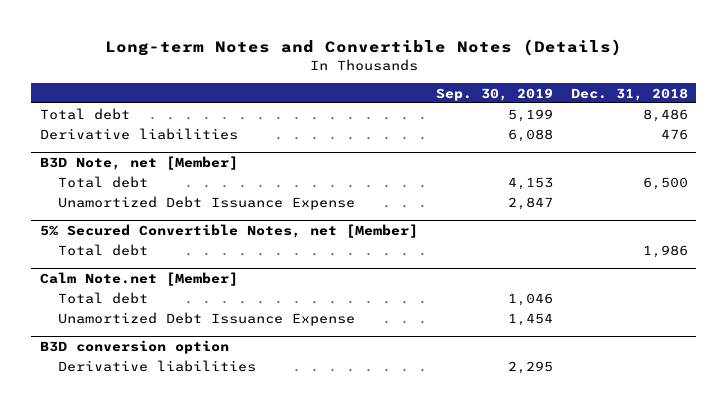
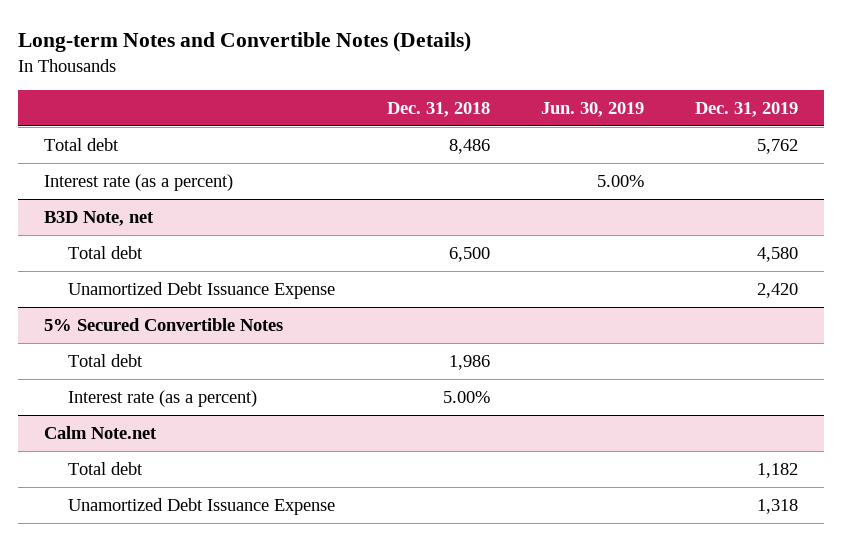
[435,87,553,101] Sep. 30, 2019 -> none
none -> [540,102,644,118] Jun. 30, 2019
none -> [695,102,799,118] Dec. 31, 2019
[40,127,239,140] Derivative liabilities -> none
none -> [43,173,233,191] Interest rate (as a percent)
[40,155,239,170] B3D Note, net [Member] -> [43,210,154,226] B3D Note, net
[40,223,419,238] 5% Secured Convertible Notes, net [Member] -> [43,317,283,331] 5% Secured Convertible Notes
none -> [68,389,258,407] Interest rate (as a percent)
[40,271,239,286] Calm Note.net [Member] -> [43,425,157,439] Calm Note.net
[40,339,230,354] B3D conversion option -> none
[58,359,257,372] Derivative liabilities -> none

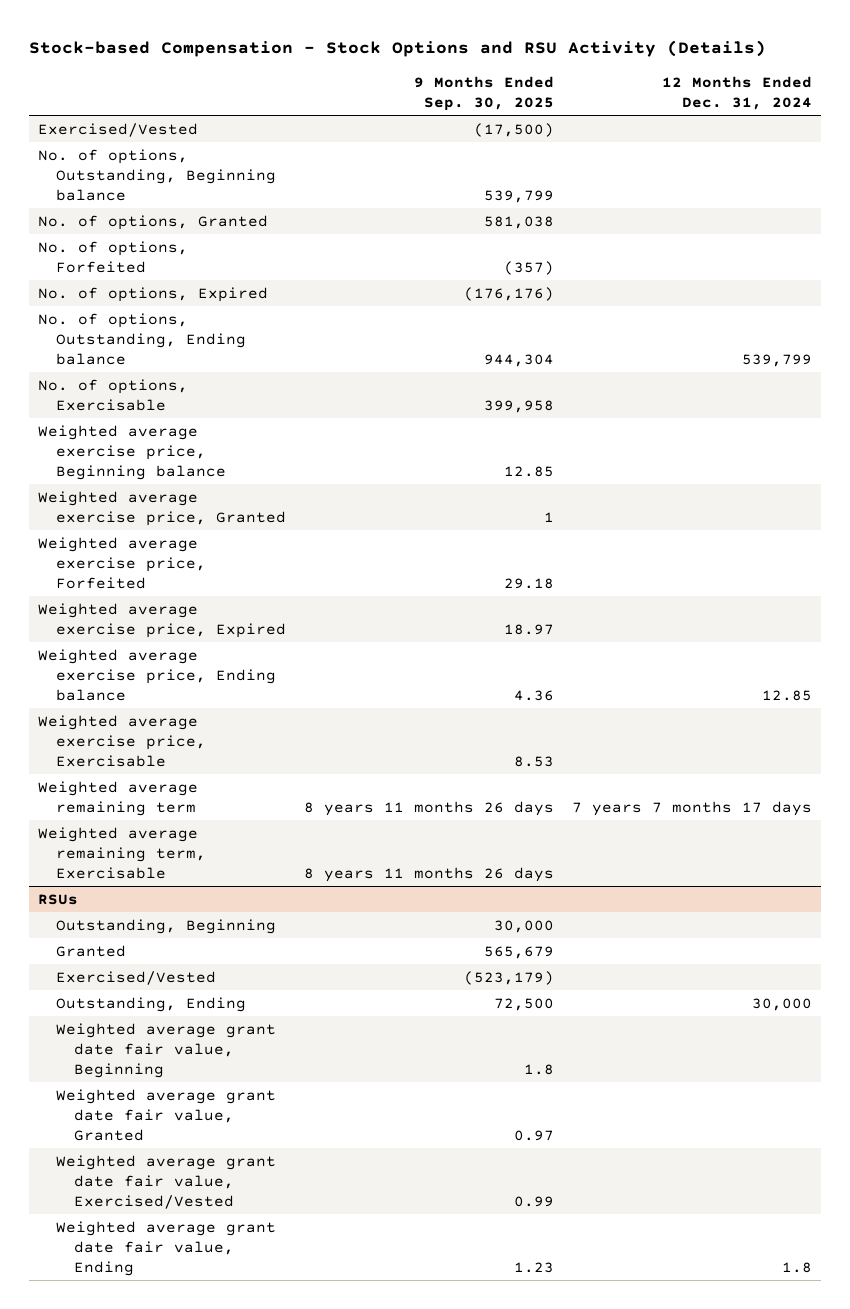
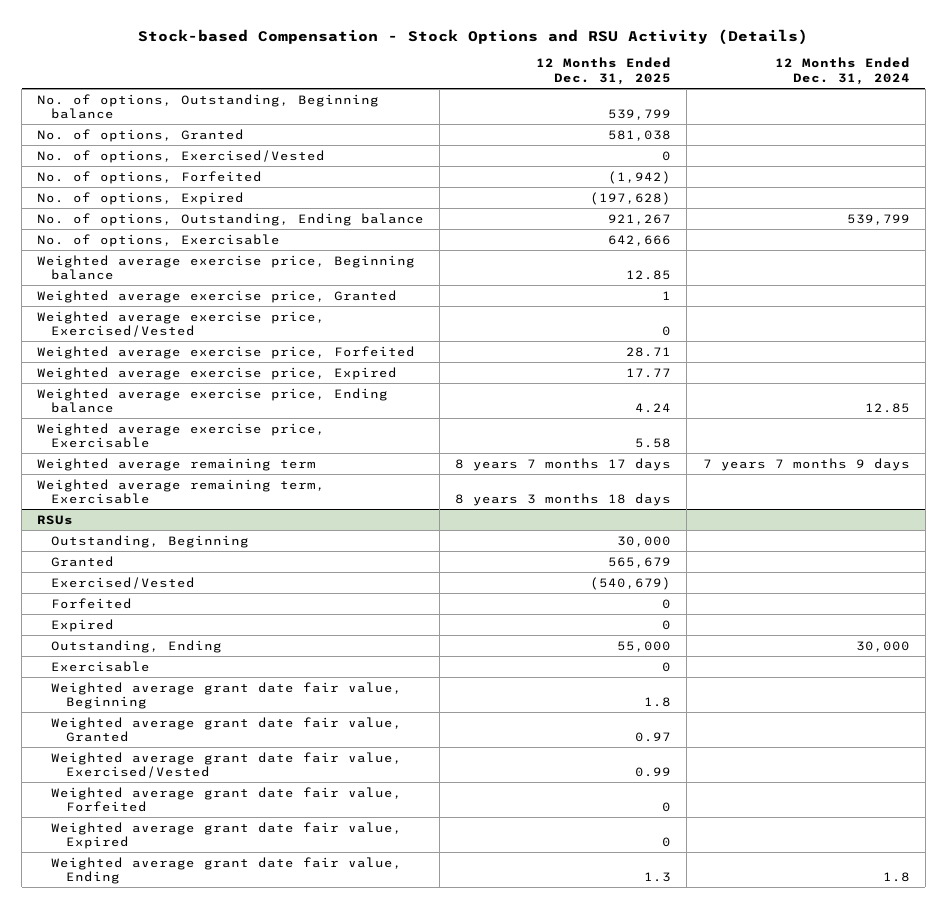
[414,75,555,112] 9 Months Ended Sep. 30, 2025 -> none
none -> [536,57,672,85] 12 Months Ended Dec. 31, 2025
[37,122,198,137] Exercised/Vested -> none
none -> [37,149,326,163] No. of options, Exercised/Vested
none -> [37,310,326,338] Weighted average exercise price, Exercised/Vested
[572,800,813,816] 7 years 7 months 17 days -> [702,457,910,471] 7 years 7 months 9 days
none -> [51,597,133,609] Forfeited
none -> [51,618,115,632] Expired
none -> [51,660,151,672] Exercisable
none -> [51,786,403,813] Weighted average grant date fair value, Forfeited
none -> [51,821,403,850] Weighted average grant date fair value, Expired

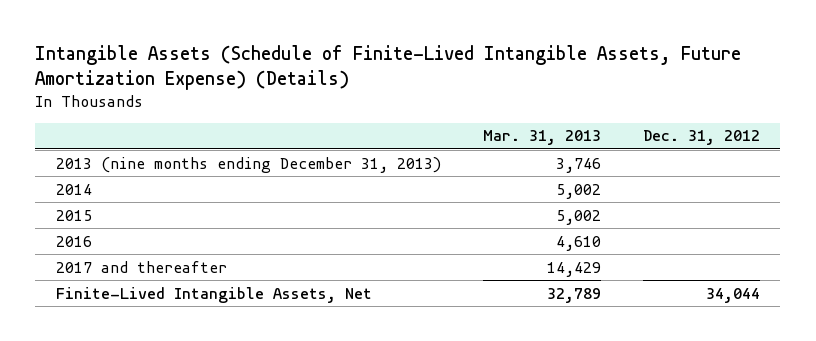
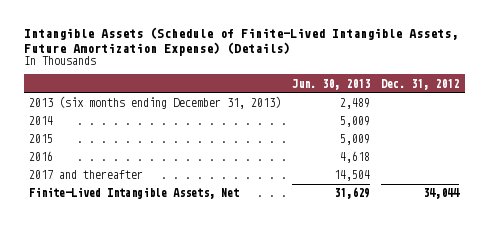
[482,130,601,146] Mar. 31, 2013 -> none
none -> [292,78,371,90] Jun. 30, 2013
[56,156,442,173] 2013 (nine months ending December 31, 2013) -> [29,96,282,110] 2013 (six months ending December 31, 2013)

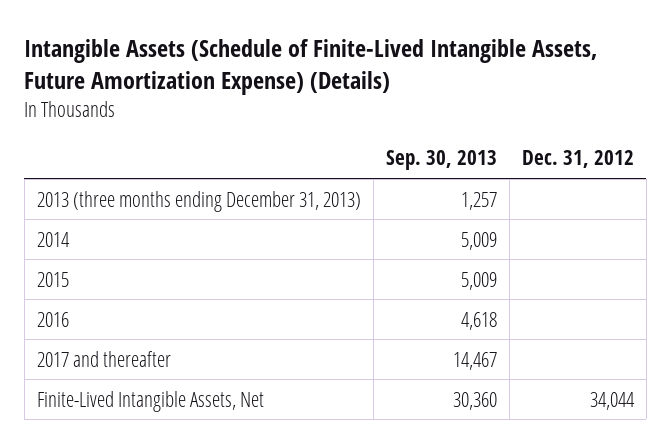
[292,78,371,90] Jun. 30, 2013 -> none
none -> [385,150,497,171] Sep. 30, 2013
[29,96,282,110] 2013 (six months ending December 31, 2013) -> [36,190,361,212] 2013 (three months ending December 31, 2013)

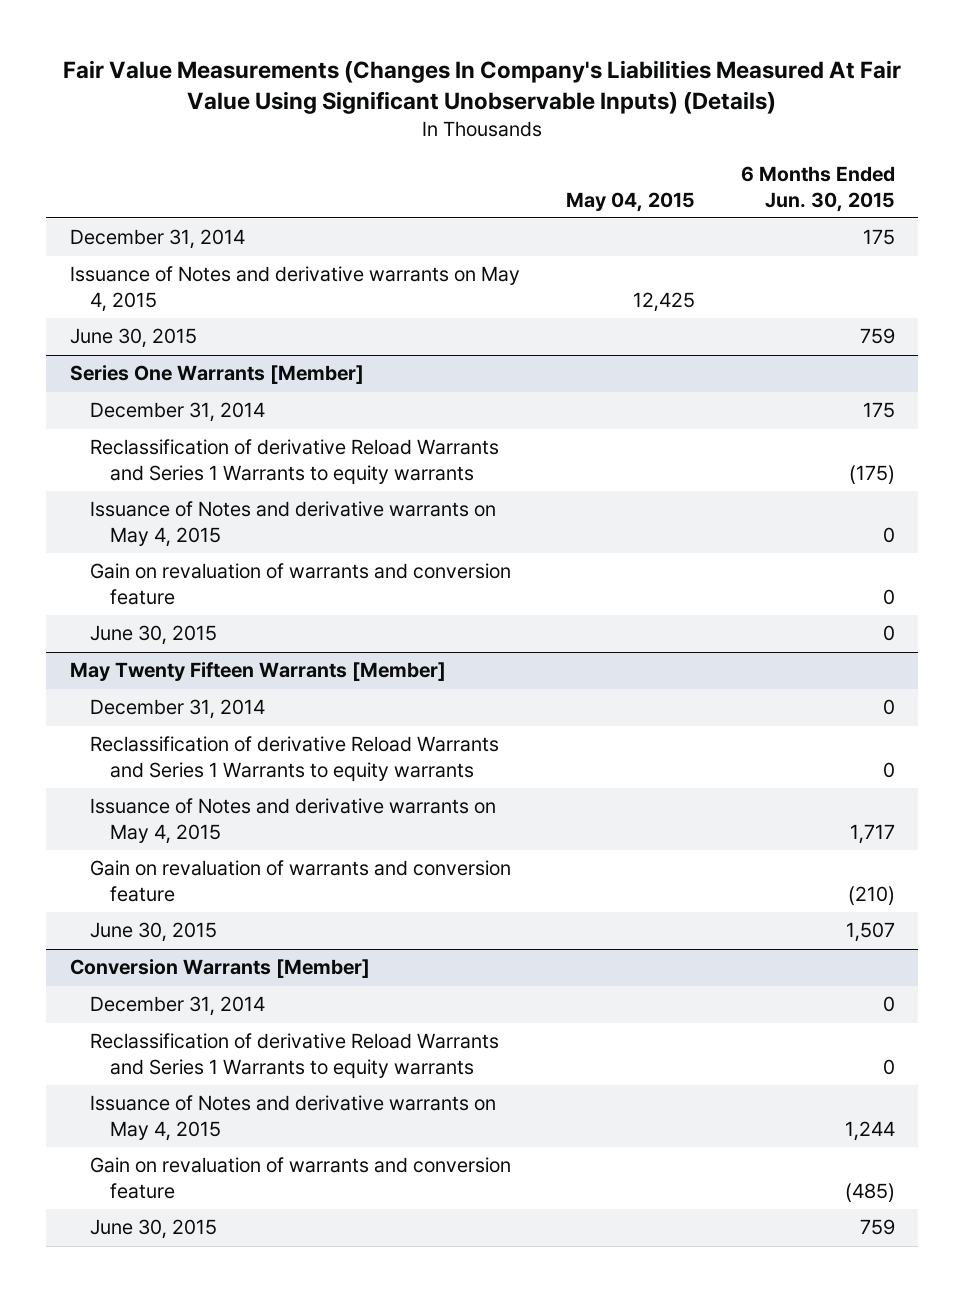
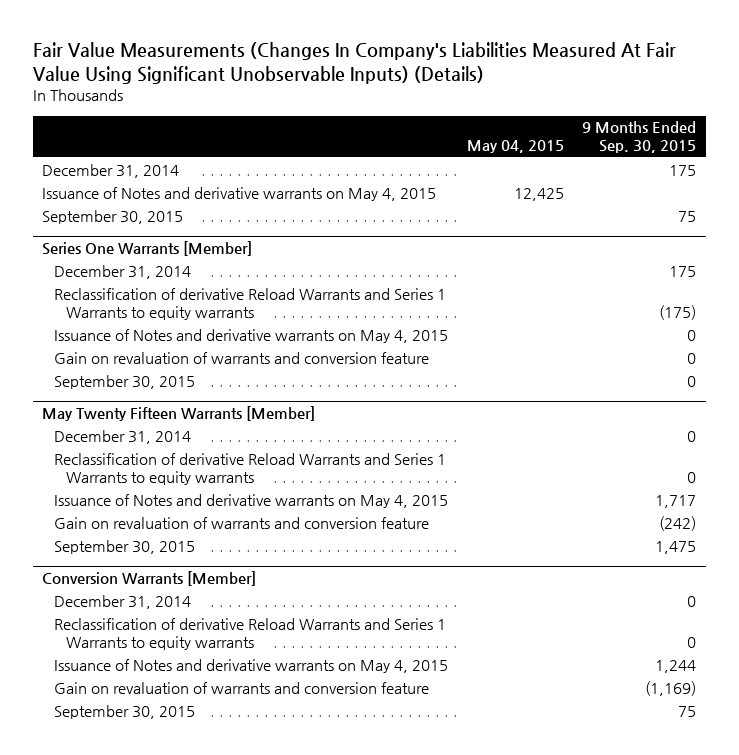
[740,166,895,212] 6 Months Ended Jun. 30, 2015 -> none
none -> [582,121,697,154] 9 Months Ended Sep. 30, 2015
[69,328,197,349] June 30, 2015 -> [42,209,184,224] September 30, 2015
[89,625,217,646] June 30, 2015 -> [54,374,196,389] September 30, 2015
[89,922,217,943] June 30, 2015 -> [54,539,196,554] September 30, 2015
[89,1219,217,1240] June 30, 2015 -> [54,704,196,719] September 30, 2015

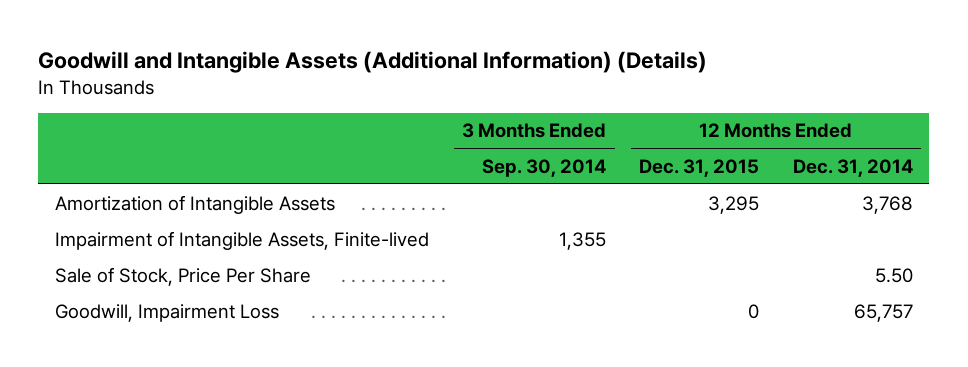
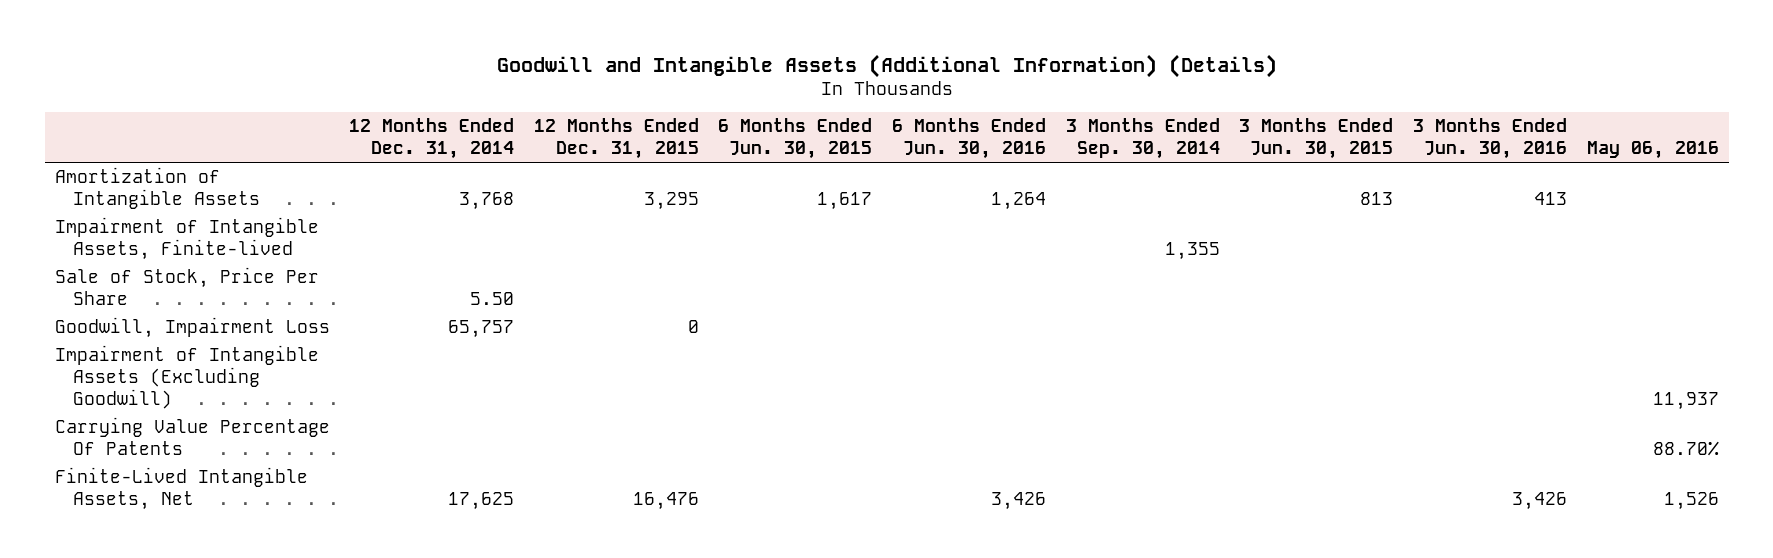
none -> [718,118,873,160] 6 Months Ended Jun. 30, 2015
none -> [892,118,1047,160] 6 Months Ended Jun. 30, 2016
none -> [1239,118,1394,160] 3 Months Ended Jun. 30, 2015
none -> [1413,118,1568,160] 3 Months Ended Jun. 30, 2016
none -> [1586,141,1719,160] May 06, 2016
none -> [54,345,319,409] Impairment of Intangible Assets (Excluding Goodwill)
none -> [54,417,330,456] Carrying Value Percentage Of Patents
none -> [54,467,308,511] Finite-Lived Intangible Assets, Net

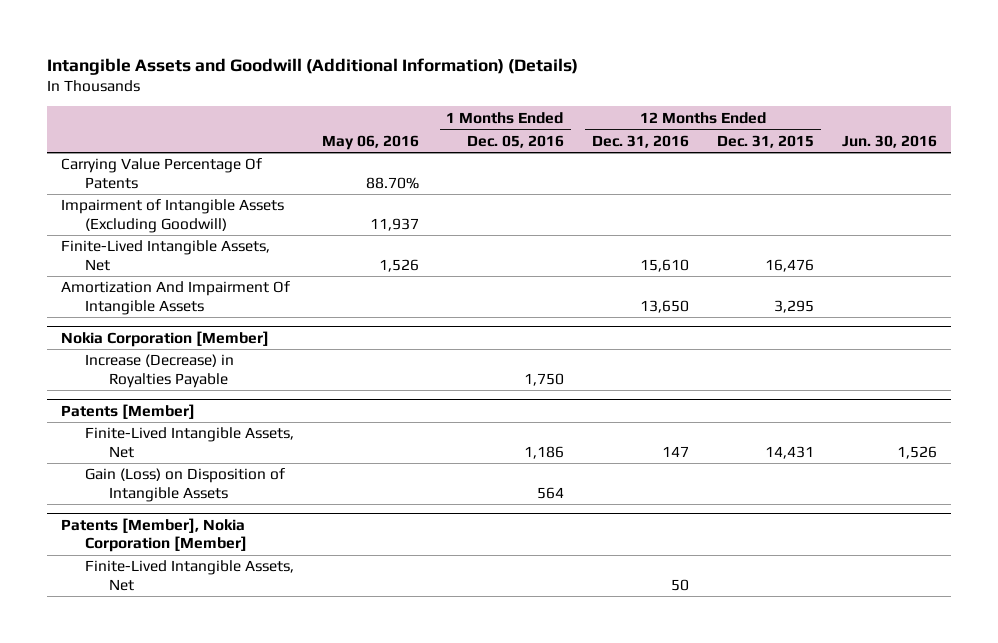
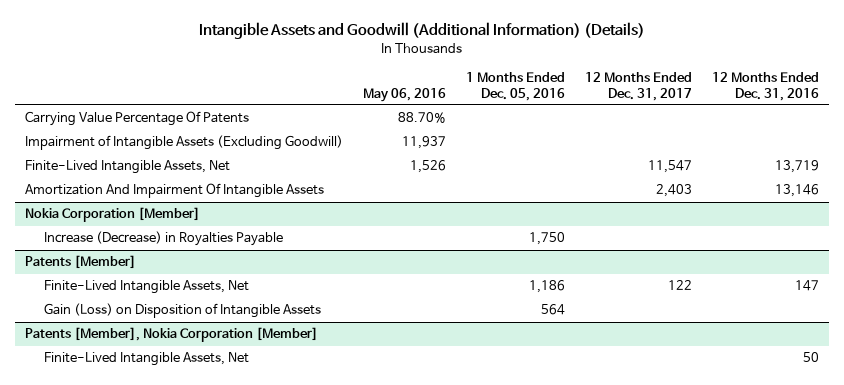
[716,134,814,148] Dec. 31, 2015 -> none
[841,134,937,148] Jun. 30, 2016 -> none
none -> [584,72,692,101] 12 Months Ended Dec. 31, 2017
[639,258,689,272] 15,610 -> [774,160,819,174] 13,719
[639,299,689,313] 13,650 -> [774,184,819,198] 13,146

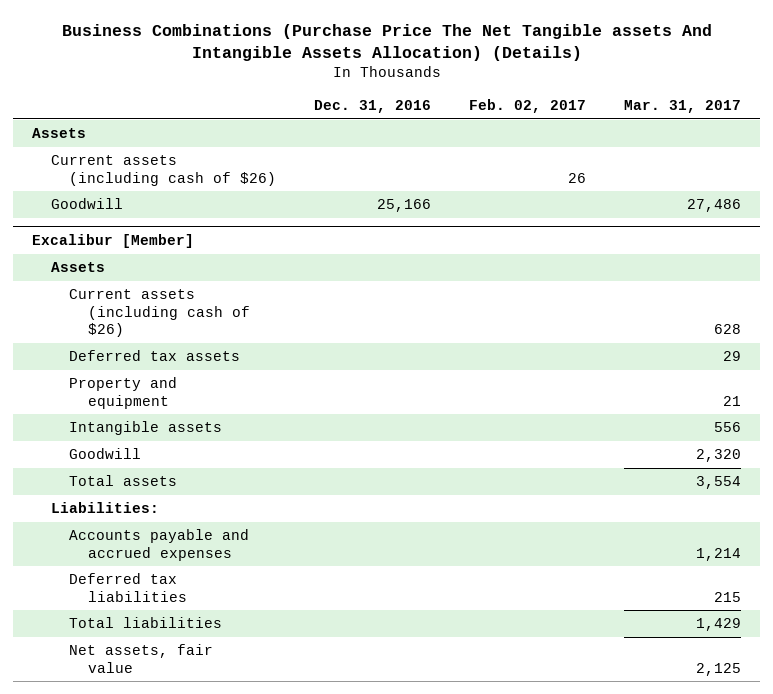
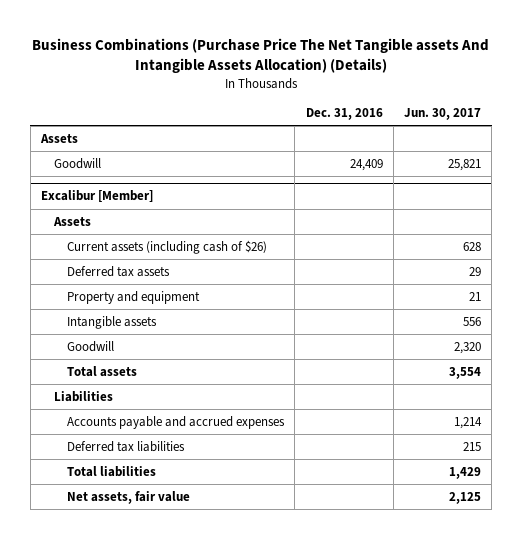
[469,98,587,113] Feb. 02, 2017 -> none
[624,99,742,113] Mar. 31, 2017 -> none
none -> [404,108,482,121] Jun. 30, 2017
[50,155,277,186] Current assets (including cash of $26) -> none
[377,199,432,213] 25,166 -> [349,158,383,171] 24,409
[50,502,159,514] Liabilities: -> [54,390,114,402] Liabilities

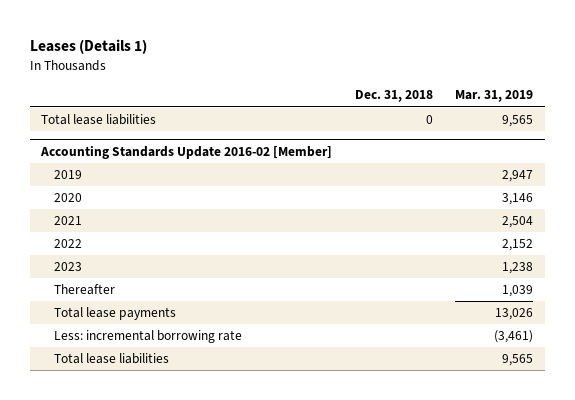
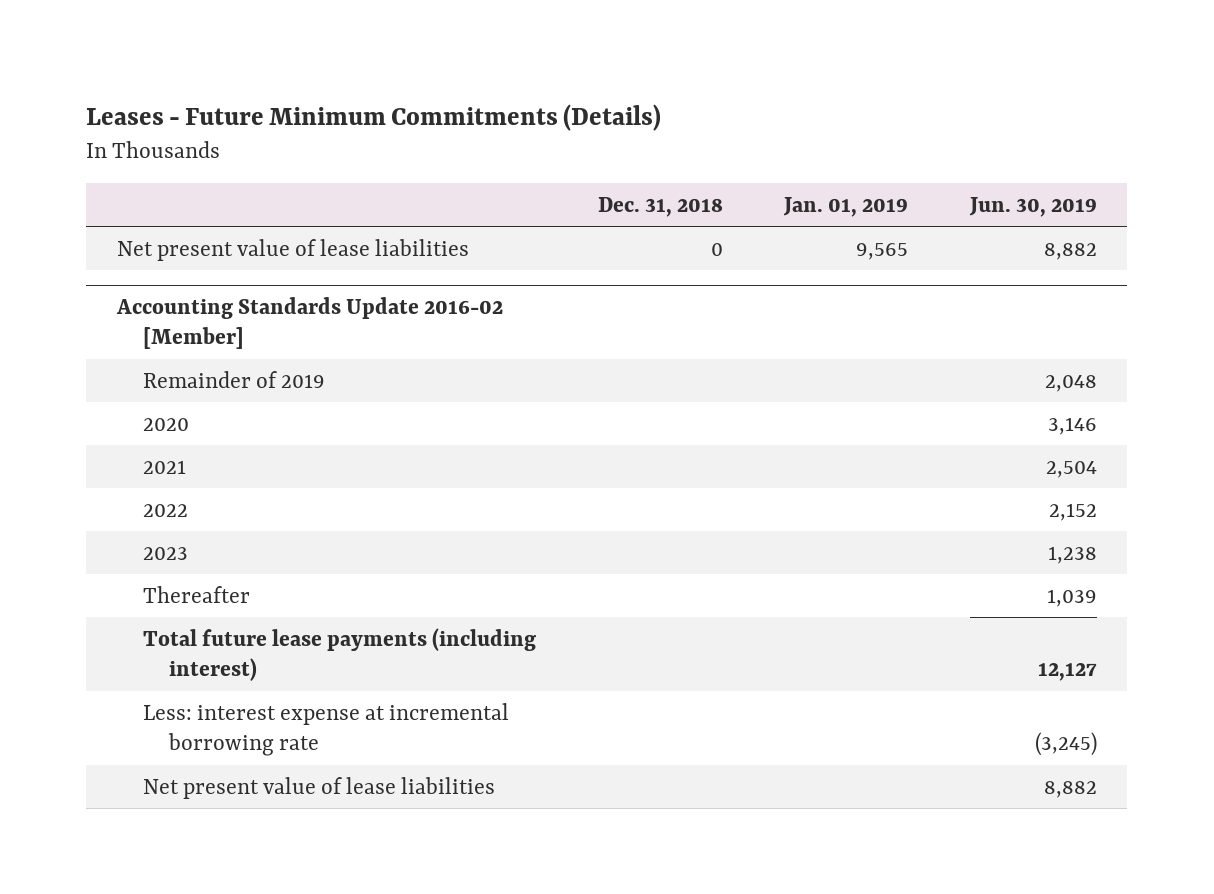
[30,39,148,55] Leases (Details 1) -> [86,103,662,131] Leases - Future Minimum Commitments (Details)
[455,90,534,103] Mar. 31, 2019 -> none
none -> [783,196,909,217] Jan. 01, 2019
none -> [968,196,1097,217] Jun. 30, 2019
[41,114,157,126] Total lease liabilities -> [116,238,469,261] Net present value of lease liabilities
[53,170,82,180] 2019 -> [143,370,326,388] Remainder of 2019
[53,307,176,321] Total lease payments -> [143,627,537,682] Total future lease payments (including interest)
[53,330,242,344] Less: incremental borrowing rate -> [143,702,510,757] Less: interest expense at incremental borrowing rate
[53,353,169,365] Total lease liabilities -> [143,776,496,799] Net present value of lease liabilities

